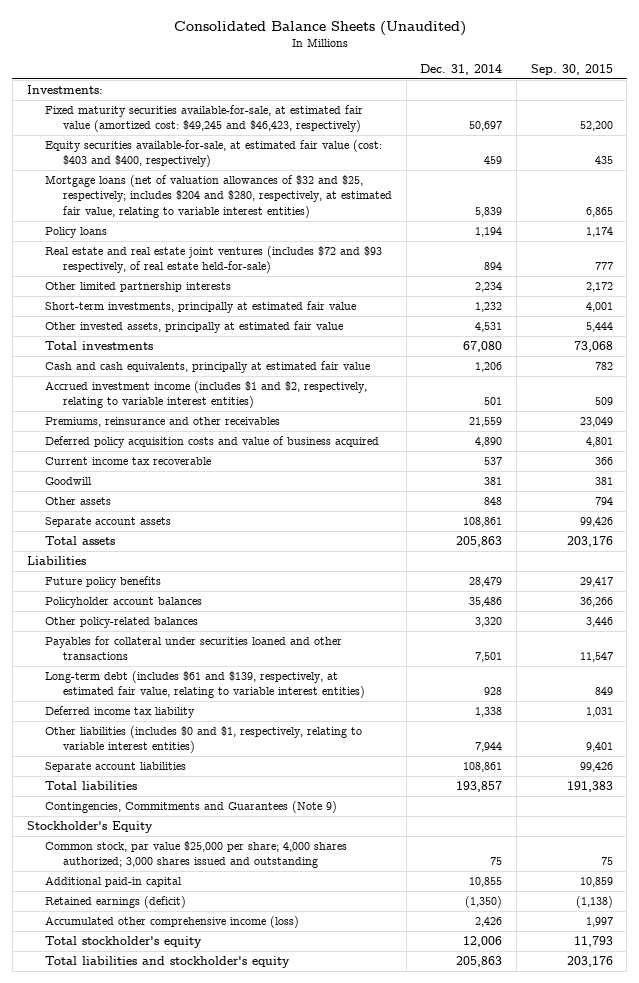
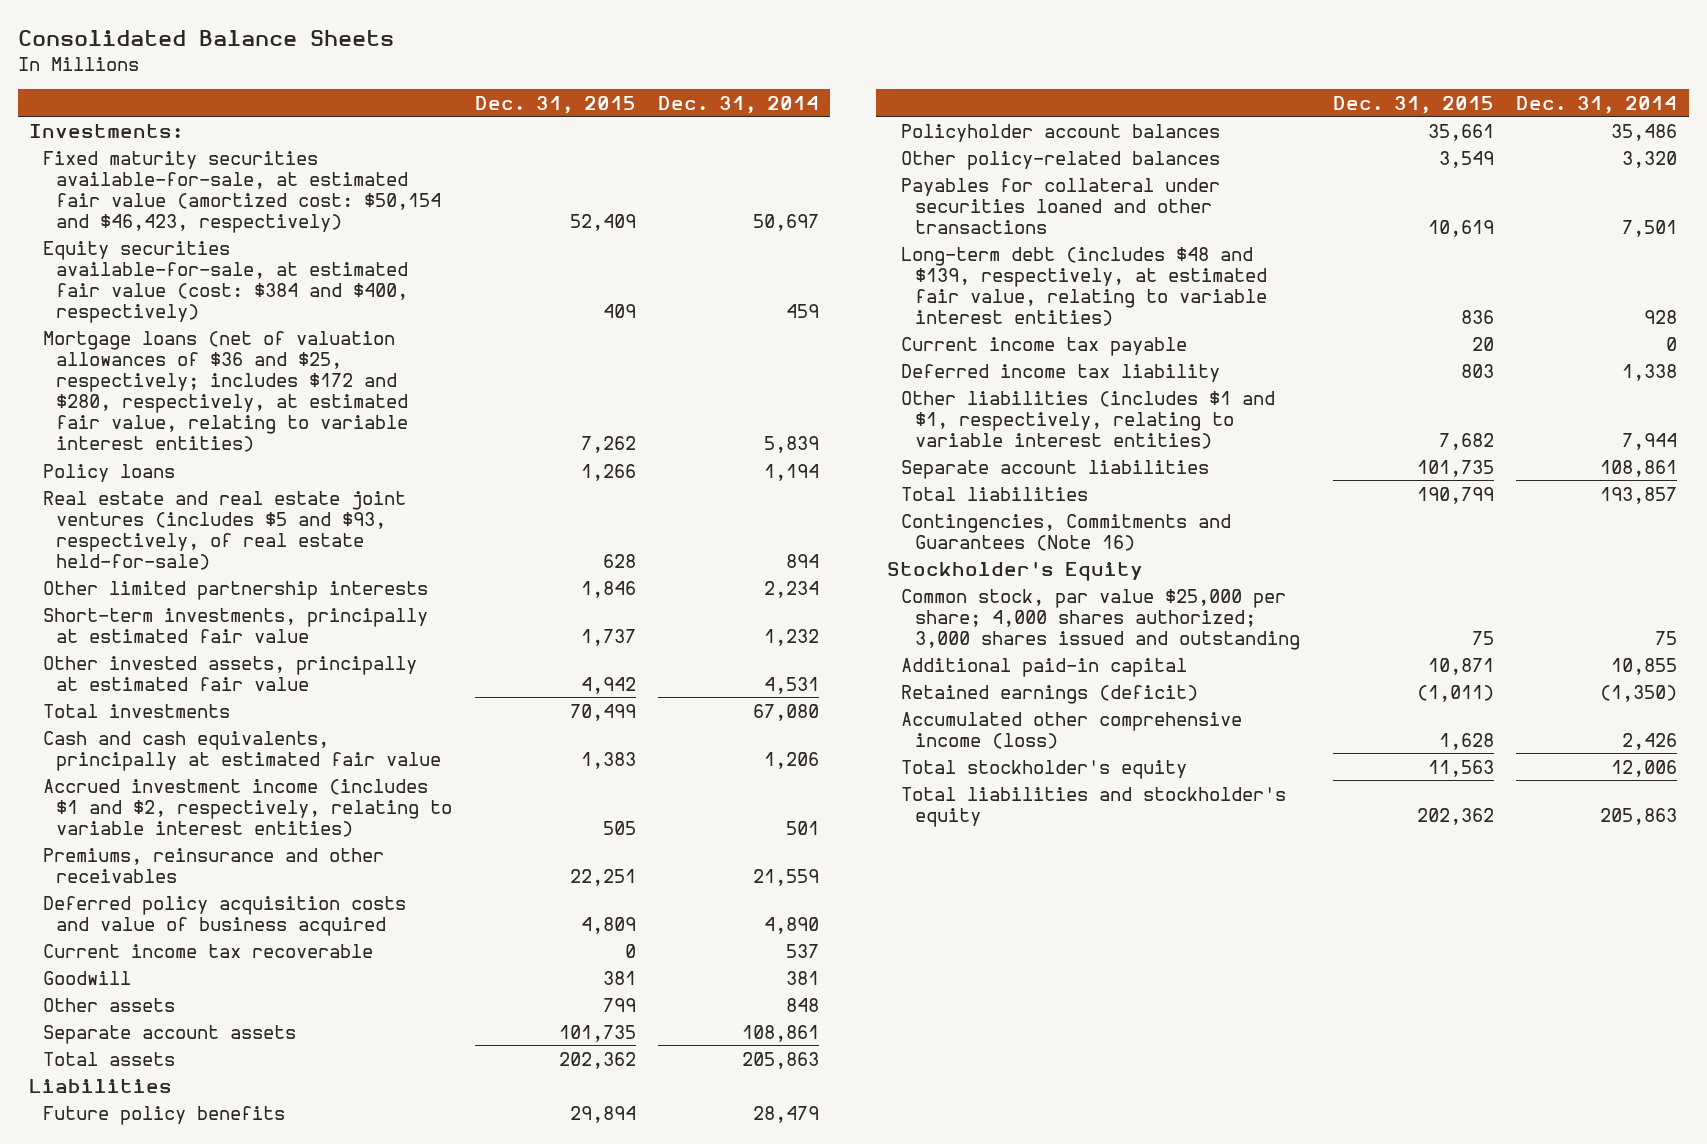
[173,20,466,36] Consolidated Balance Sheets (Unaudited) -> [17,30,394,47] Consolidated Balance Sheets
[530,64,613,76] Sep. 30, 2015 -> none
none -> [474,95,636,114] Dec. 31, 2015
[44,105,363,133] Fixed maturity securities available-for-sale, at estimated fair value (amortized cost: $49,245 and $46,423, respectively) -> [42,150,442,233] Fixed maturity securities available-for-sale, at estimated fair value (amortized cost: $50,154 and $46,423, respectively)
[44,140,382,168] Equity securities available-for-sale, at estimated fair value (cost: $403 and $400, respectively) -> [42,240,409,323] Equity securities available-for-sale, at estimated fair value (cost: $384 and $400, respectively)
[44,175,393,218] Mortgage loans (net of valuation allowances of $32 and $25, respectively; includes $204 and $280, respectively, at estimated fair value, relating to variable interest entities) -> [42,330,409,453] Mortgage loans (net of valuation allowances of $36 and $25, respectively; includes $172 and $280, respectively, at estimated fair value, relating to variable interest entities)
[44,246,382,274] Real estate and real estate joint ventures (includes $72 and $93 respectively, of real estate held-for-sale) -> [42,490,406,570] Real estate and real estate joint ventures (includes $5 and $93, respectively, of real estate held-for-sale)
[44,671,366,699] Long-term debt (includes $61 and $139, respectively, at estimated fair value, relating to variable interest entities) -> [900,246,1267,326] Long-term debt (includes $48 and $139, respectively, at estimated fair value, relating to variable interest entities)
none -> [900,336,1187,356] Current income tax payable
[44,726,362,754] Other liabilities (includes $0 and $1, respectively, relating to variable interest entities) -> [900,390,1275,449] Other liabilities (includes $1 and $1, respectively, relating to variable interest entities)
[44,801,337,814] Contingencies, Commitments and Guarantees (Note 9) -> [900,513,1231,551] Contingencies, Commitments and Guarantees (Note 16)

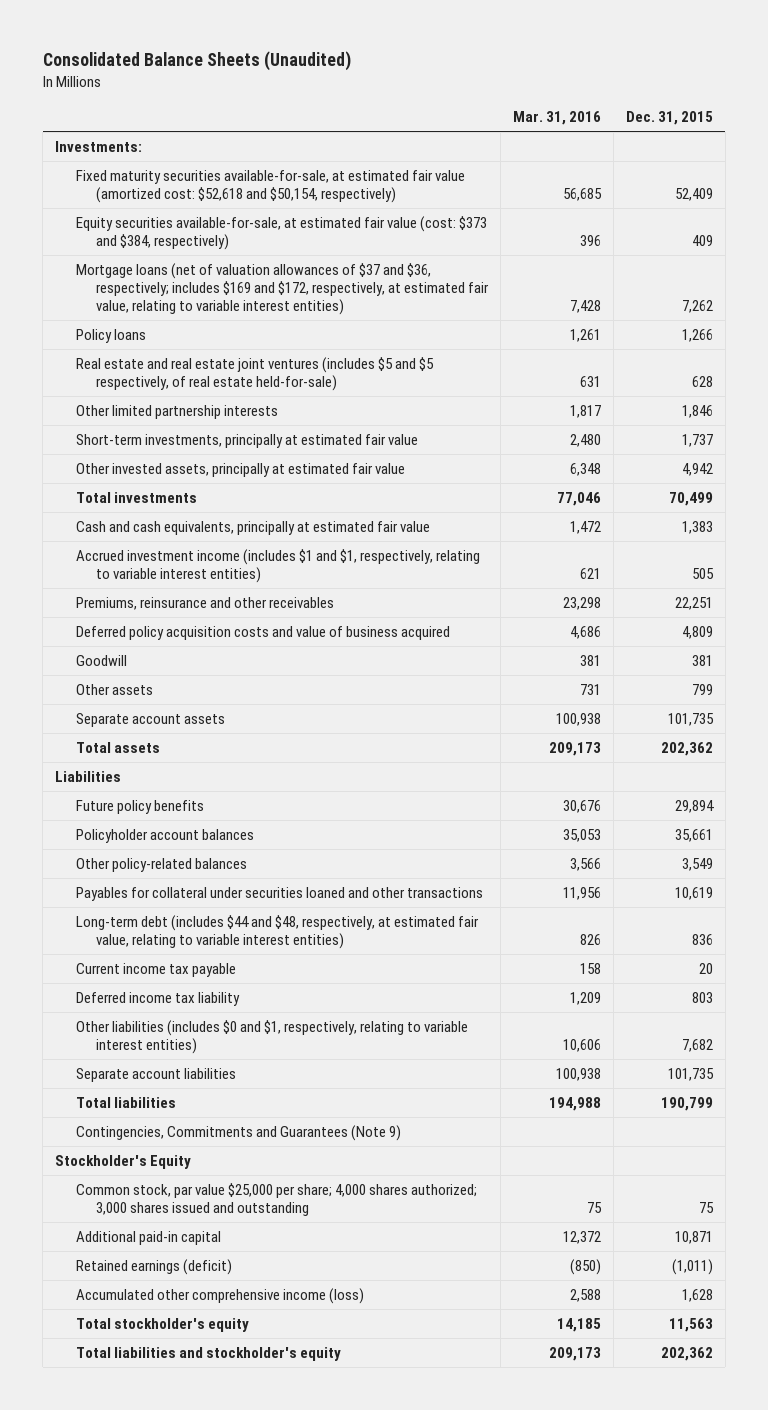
[17,30,394,47] Consolidated Balance Sheets -> [42,51,351,72] Consolidated Balance Sheets (Unaudited)
[658,95,820,114] Dec. 31, 2014 -> none
none -> [512,111,601,126] Mar. 31, 2016
[42,150,442,233] Fixed maturity securities available-for-sale, at estimated fair value (amortized cost: $50,154 and $46,423, respectively) -> [75,169,465,203] Fixed maturity securities available-for-sale, at estimated fair value (amortized cost: $52,618 and $50,154, respectively)
[42,240,409,323] Equity securities available-for-sale, at estimated fair value (cost: $384 and $400, respectively) -> [75,215,487,250] Equity securities available-for-sale, at estimated fair value (cost: $373 and $384, respectively)
[42,330,409,453] Mortgage loans (net of valuation allowances of $36 and $25, respectively; includes $172 and $280, respectively, at estimated fair value, relating to variable interest entities) -> [75,262,490,315] Mortgage loans (net of valuation allowances of $37 and $36, respectively; includes $169 and $172, respectively, at estimated fair value, relating to variable interest entities)
[42,490,406,570] Real estate and real estate joint ventures (includes $5 and $93, respectively, of real estate held-for-sale) -> [75,356,434,391] Real estate and real estate joint ventures (includes $5 and $5 respectively, of real estate held-for-sale)
[42,778,453,837] Accrued investment income (includes $1 and $2, respectively, relating to variable interest entities) -> [75,548,480,583] Accrued investment income (includes $1 and $1, respectively, relating to variable interest entities)
[42,943,373,958] Current income tax recoverable -> none
[900,246,1267,326] Long-term debt (includes $48 and $139, respectively, at estimated fair value, relating to variable interest entities) -> [75,914,479,949] Long-term debt (includes $44 and $48, respectively, at estimated fair value, relating to variable interest entities)
[900,390,1275,449] Other liabilities (includes $1 and $1, respectively, relating to variable interest entities) -> [75,1019,468,1054] Other liabilities (includes $0 and $1, respectively, relating to variable interest entities)
[900,513,1231,551] Contingencies, Commitments and Guarantees (Note 16) -> [75,1124,401,1141] Contingencies, Commitments and Guarantees (Note 9)

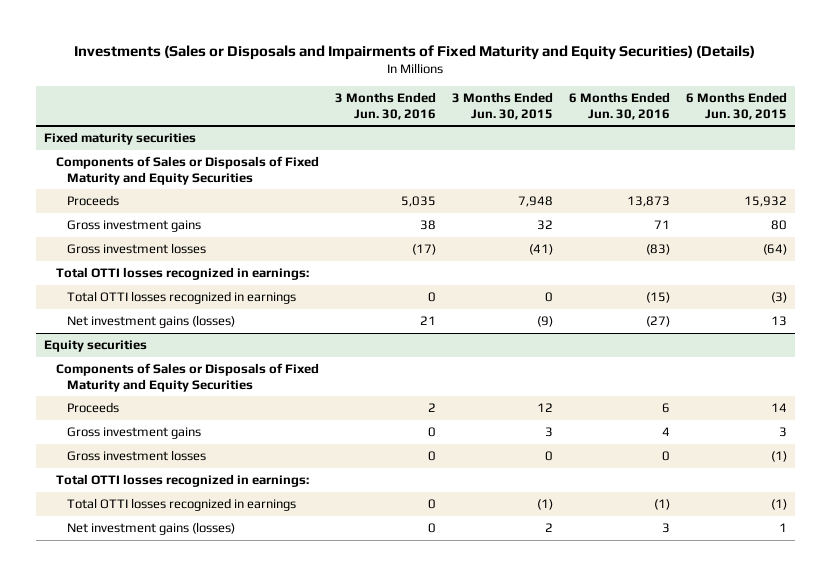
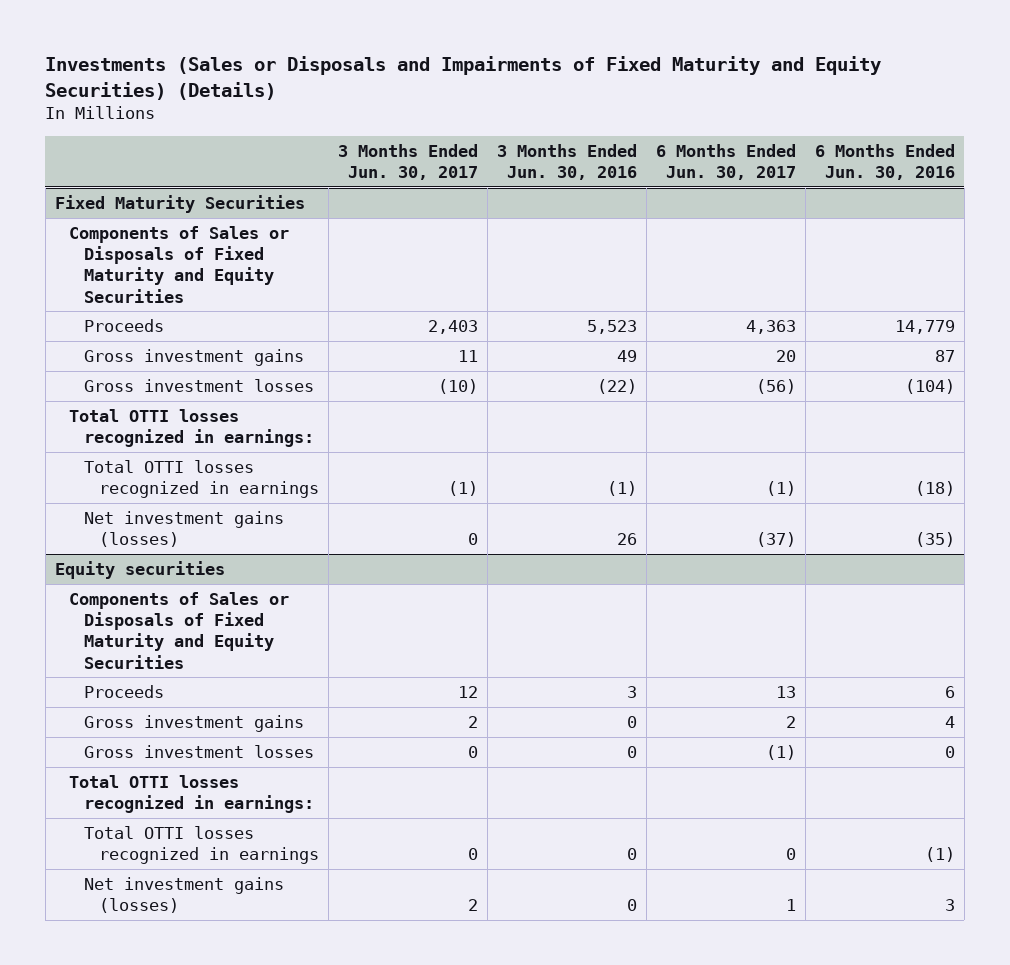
[451,92,553,120] 3 Months Ended Jun. 30, 2015 -> none
[686,92,788,120] 6 Months Ended Jun. 30, 2015 -> none
none -> [338,143,479,181] 3 Months Ended Jun. 30, 2017
none -> [656,143,797,181] 6 Months Ended Jun. 30, 2017
[43,132,196,146] Fixed maturity securities -> [54,194,305,213] Fixed Maturity Securities
[400,196,436,208] 5,035 -> [587,319,638,334] 5,523
[627,196,671,208] 13,873 -> [894,319,955,334] 14,779
[419,220,436,231] 38 -> [617,349,638,362] 49
[654,220,671,230] 71 -> [934,349,955,362] 87
[411,244,436,256] (17) -> [597,378,638,394] (22)
[646,244,671,256] (83) -> [904,378,955,394] (104)
[427,292,436,303] 0 -> [607,481,638,497] (1)
[646,292,671,304] (15) -> [914,481,955,497] (18)
[419,316,436,326] 21 -> [617,533,638,546] 26
[646,316,671,328] (27) -> [914,532,955,548] (35)
[427,403,436,413] 2 -> [627,685,638,698] 3

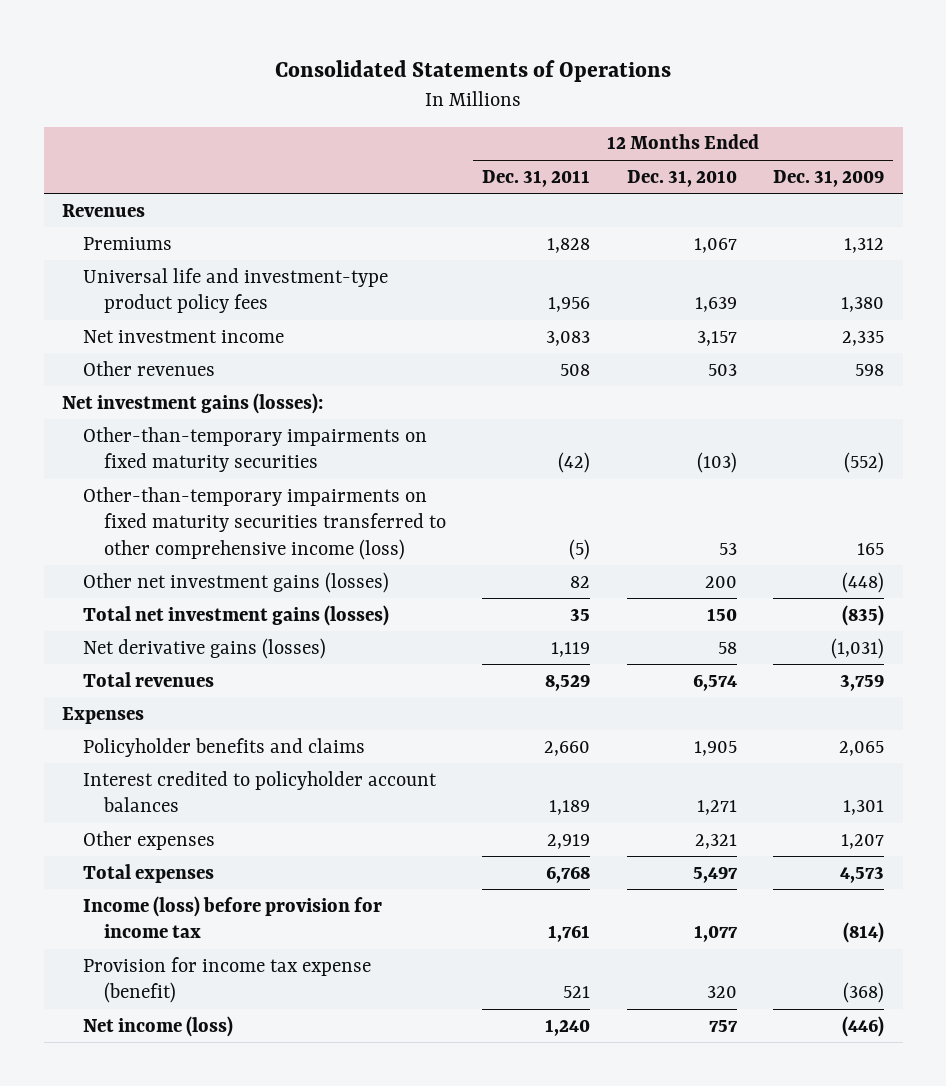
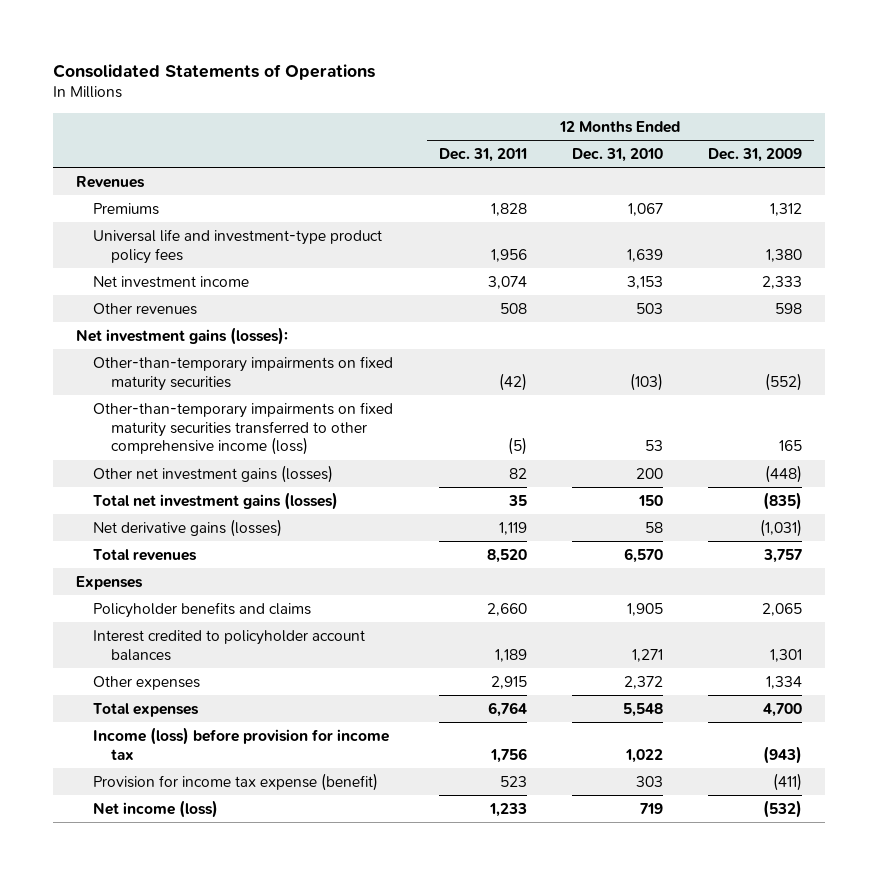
[546,330,591,346] 3,083 -> [487,275,527,289] 3,074
[696,330,737,346] 3,157 -> [626,275,663,289] 3,153
[842,330,885,346] 2,335 -> [762,275,803,289] 2,333
[545,673,591,691] 8,529 -> [486,548,527,563] 8,520
[692,673,737,691] 6,574 -> [623,547,663,563] 6,570
[840,673,885,691] 3,759 -> [763,548,803,563] 3,757
[547,833,591,849] 2,919 -> [490,675,527,689] 2,915
[694,833,737,849] 2,321 -> [623,675,663,689] 2,372
[841,833,885,849] 1,207 -> [766,675,803,689] 1,334
[546,865,591,883] 6,768 -> [487,701,527,717] 6,764
[692,865,738,883] 5,497 -> [622,702,663,717] 5,548
[840,866,885,883] 4,573 -> [763,702,803,717] 4,700
[548,925,591,943] 1,761 -> [489,747,527,763] 1,756
[693,925,738,943] 1,077 -> [624,748,663,763] 1,022
[843,922,885,944] (814) -> [763,745,803,764] (943)
[563,986,591,999] 521 -> [499,775,527,787] 523
[706,986,737,999] 320 -> [635,775,663,787] 303
[843,982,885,1004] (368) -> [773,772,803,791] (411)
[545,1018,591,1036] 1,240 -> [488,802,527,817] 1,233
[708,1019,738,1032] 757 -> [639,802,663,814] 719
[842,1015,885,1037] (446) -> [763,799,803,818] (532)

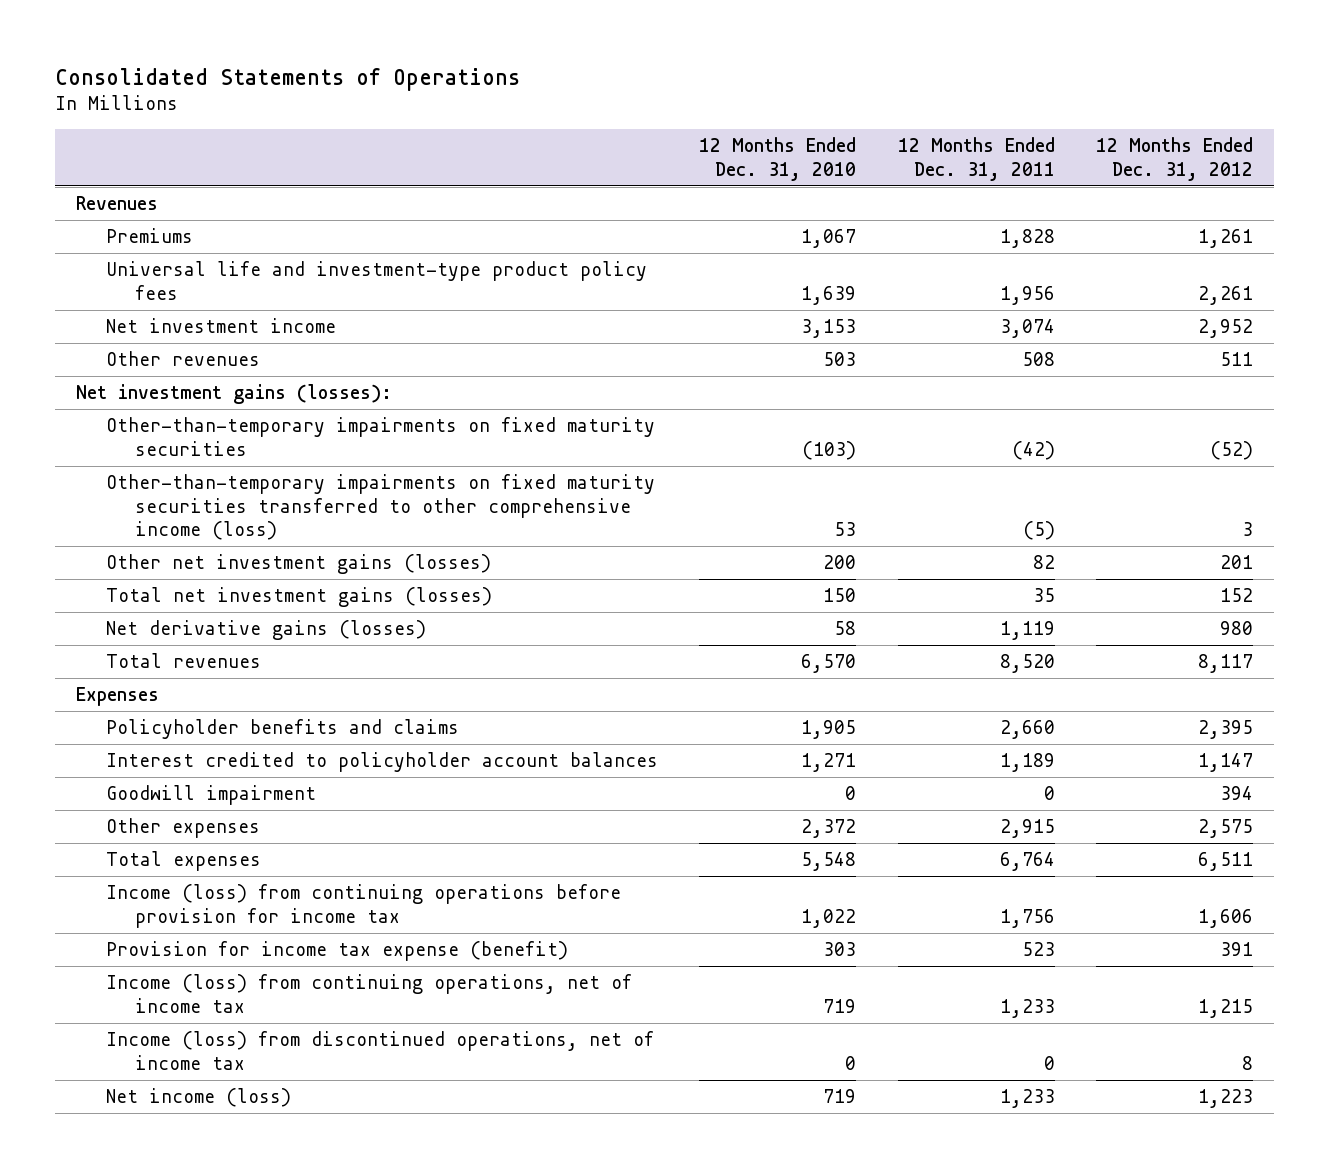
[708,147,803,162] Dec. 31, 2009 -> none
none -> [1096,137,1254,181] 12 Months Ended Dec. 31, 2012
none -> [105,785,316,806] Goodwill impairment
[93,726,390,760] Income (loss) before provision for income tax -> [105,884,621,928] Income (loss) from continuing operations before provision for income tax
none -> [105,974,632,1013] Income (loss) from continuing operations, net of income tax
none -> [105,1031,654,1070] Income (loss) from discontinued operations, net of income tax

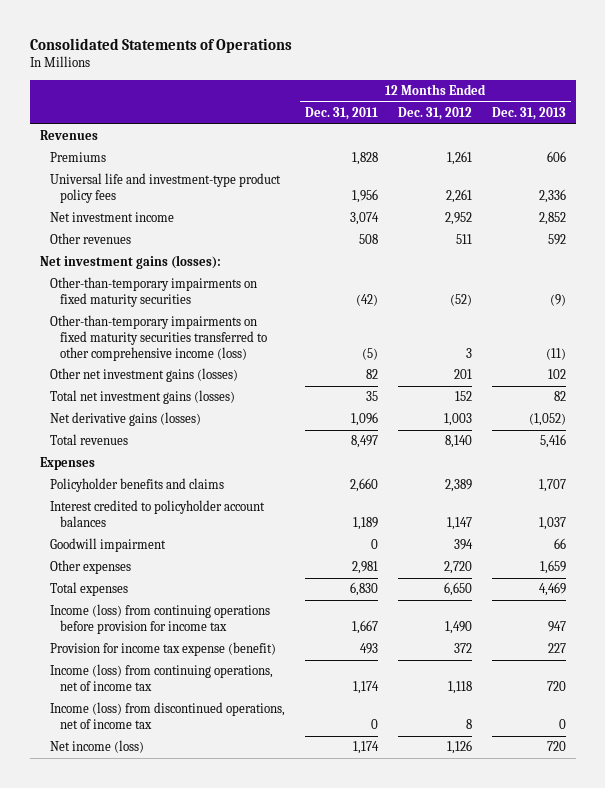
[699,137,857,181] 12 Months Ended Dec. 31, 2010 -> none
none -> [491,107,566,121] Dec. 31, 2013
[999,621,1055,641] 1,119 -> [350,412,378,427] 1,096
[1220,621,1254,636] 980 -> [443,413,472,427] 1,003
[999,654,1055,674] 8,520 -> [350,435,378,449] 8,497
[1198,654,1254,674] 8,117 -> [444,435,472,449] 8,140
[1198,720,1254,740] 2,395 -> [444,479,472,493] 2,389
[999,819,1055,839] 2,915 -> [351,561,378,575] 2,981
[1198,819,1254,839] 2,575 -> [443,561,472,575] 2,720
[999,852,1055,872] 6,764 -> [349,582,378,597] 6,830
[1198,852,1254,872] 6,511 -> [443,582,472,597] 6,650
[999,908,1055,928] 1,756 -> [351,620,378,635] 1,667
[1198,908,1254,928] 1,606 -> [444,621,472,635] 1,490
[1021,942,1055,957] 523 -> [359,643,378,655] 493
[1220,942,1254,957] 391 -> [453,643,472,654] 372
[999,998,1055,1018] 1,233 -> [352,681,379,695] 1,174
[1198,998,1254,1018] 1,215 -> [447,681,472,695] 1,118
[999,1089,1055,1109] 1,233 -> [352,741,379,755] 1,174
[1198,1089,1254,1109] 1,223 -> [446,740,472,755] 1,126

